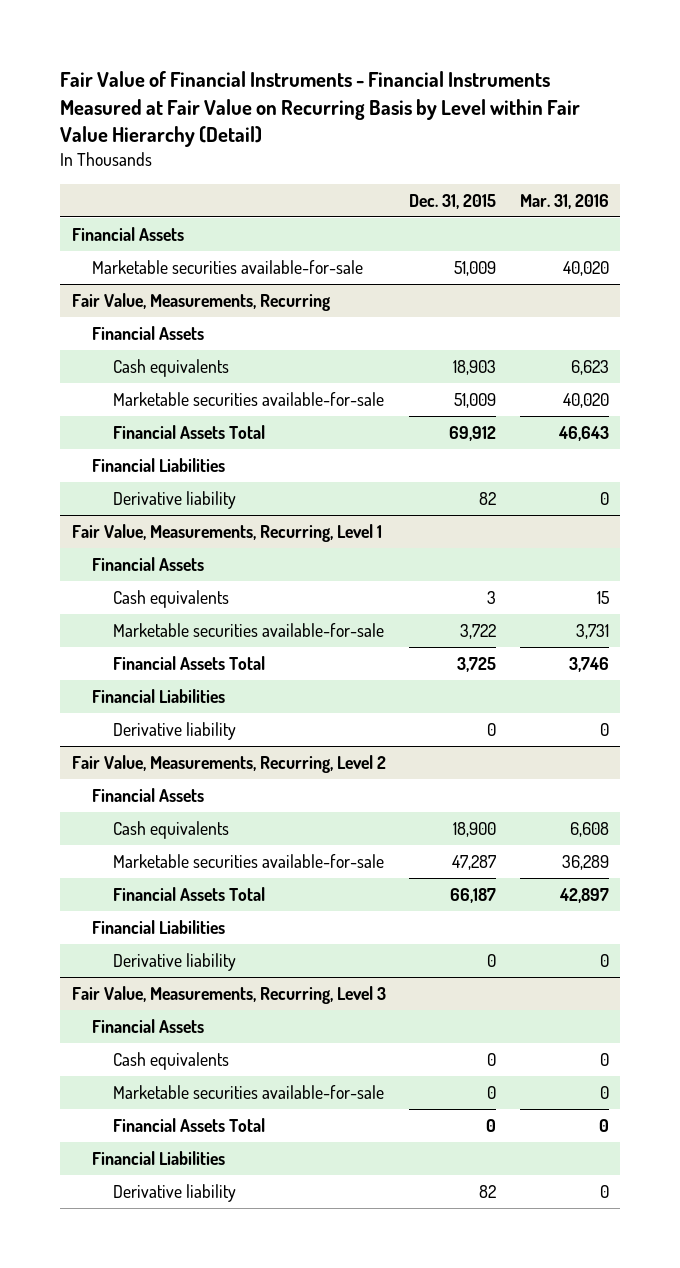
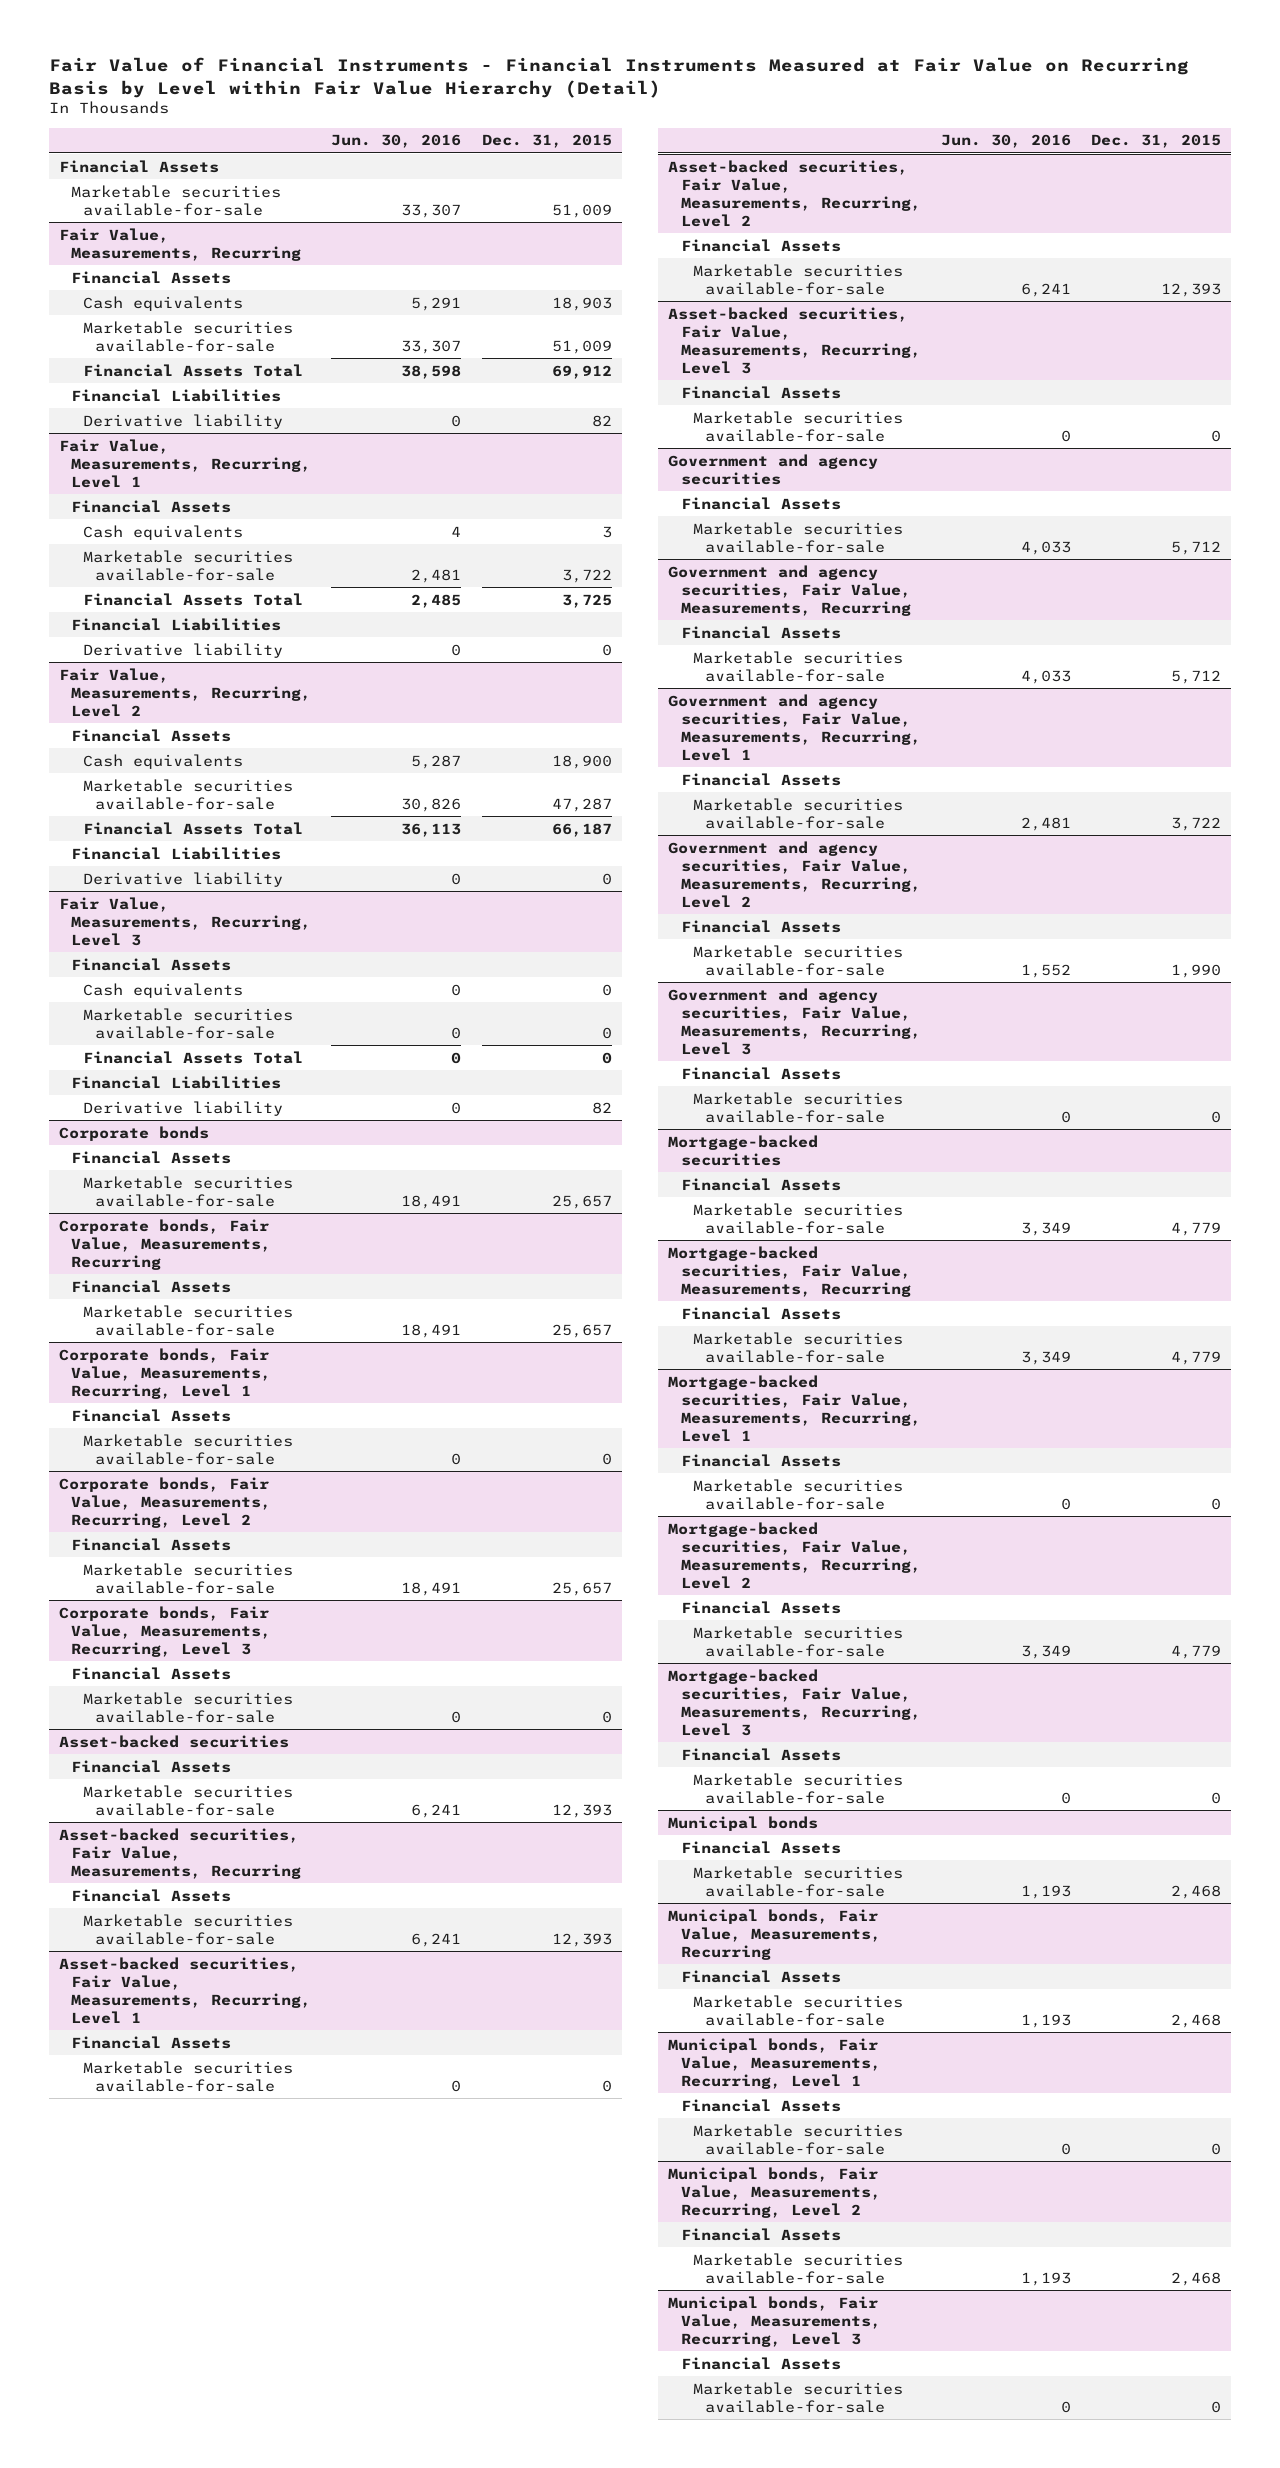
[519,193,609,209] Mar. 31, 2016 -> none
none -> [331,134,462,149] Jun. 30, 2016
none -> [58,1125,209,1141] Corporate bonds
none -> [71,1150,232,1164] Financial Assets
none -> [83,1175,294,1207] Marketable securities available-for-sale
none -> [58,1218,272,1270] Corporate bonds, Fair Value, Measurements, Recurring
none -> [71,1279,232,1293] Financial Assets
none -> [83,1304,294,1336] Marketable securities available-for-sale
none -> [58,1347,272,1399] Corporate bonds, Fair Value, Measurements, Recurring, Level 1
none -> [71,1408,232,1422] Financial Assets
none -> [83,1433,294,1465] Marketable securities available-for-sale
none -> [58,1476,272,1528] Corporate bonds, Fair Value, Measurements, Recurring, Level 2
none -> [71,1537,232,1551] Financial Assets
none -> [83,1562,294,1594] Marketable securities available-for-sale
none -> [58,1605,272,1657] Corporate bonds, Fair Value, Measurements, Recurring, Level 3
none -> [71,1666,232,1680] Financial Assets
none -> [83,1691,294,1723] Marketable securities available-for-sale
none -> [58,1734,289,1748] Asset-backed securities
none -> [71,1759,232,1773] Financial Assets
none -> [83,1784,294,1816] Marketable securities available-for-sale
none -> [58,1827,302,1879] Asset-backed securities, Fair Value, Measurements, Recurring
none -> [71,1888,232,1902] Financial Assets
none -> [83,1913,294,1945] Marketable securities available-for-sale
none -> [58,1956,312,2024] Asset-backed securities, Fair Value, Measurements, Recurring, Level 1
none -> [71,2035,232,2049] Financial Assets
none -> [83,2060,294,2092] Marketable securities available-for-sale
none -> [668,159,921,227] Asset-backed securities, Fair Value, Measurements, Recurring, Level 2
none -> [680,238,841,252] Financial Assets
none -> [692,263,903,295] Marketable securities available-for-sale
none -> [668,306,921,374] Asset-backed securities, Fair Value, Measurements, Recurring, Level 3
none -> [680,385,841,399] Financial Assets
none -> [692,410,903,442] Marketable securities available-for-sale
none -> [668,453,879,485] Government and agency securities
none -> [680,496,841,510] Financial Assets
none -> [692,521,903,553] Marketable securities available-for-sale
none -> [668,564,911,616] Government and agency securities, Fair Value, Measurements, Recurring
none -> [680,625,841,639] Financial Assets
none -> [692,650,903,682] Marketable securities available-for-sale
none -> [668,693,921,761] Government and agency securities, Fair Value, Measurements, Recurring, Level 1
none -> [680,772,841,786] Financial Assets
none -> [692,797,903,829] Marketable securities available-for-sale
none -> [668,840,921,908] Government and agency securities, Fair Value, Measurements, Recurring, Level 2
none -> [680,919,841,933] Financial Assets
none -> [692,944,903,976] Marketable securities available-for-sale
none -> [668,987,921,1055] Government and agency securities, Fair Value, Measurements, Recurring, Level 3
none -> [680,1066,841,1080] Financial Assets
none -> [692,1091,903,1123] Marketable securities available-for-sale
none -> [668,1134,819,1166] Mortgage-backed securities
none -> [680,1177,841,1191] Financial Assets
none -> [692,1202,903,1234] Marketable securities available-for-sale
none -> [668,1245,911,1297] Mortgage-backed securities, Fair Value, Measurements, Recurring
none -> [680,1306,841,1320] Financial Assets
none -> [692,1331,903,1363] Marketable securities available-for-sale
none -> [668,1374,921,1442] Mortgage-backed securities, Fair Value, Measurements, Recurring, Level 1
none -> [680,1453,841,1467] Financial Assets
none -> [692,1478,903,1510] Marketable securities available-for-sale
none -> [668,1521,921,1589] Mortgage-backed securities, Fair Value, Measurements, Recurring, Level 2
none -> [680,1600,841,1614] Financial Assets
none -> [692,1625,903,1657] Marketable securities available-for-sale
none -> [668,1668,921,1736] Mortgage-backed securities, Fair Value, Measurements, Recurring, Level 3
none -> [680,1747,841,1761] Financial Assets
none -> [692,1772,903,1804] Marketable securities available-for-sale
none -> [668,1815,819,1831] Municipal bonds
none -> [680,1840,841,1854] Financial Assets
none -> [692,1865,903,1897] Marketable securities available-for-sale
none -> [668,1908,881,1960] Municipal bonds, Fair Value, Measurements, Recurring
none -> [680,1969,841,1983] Financial Assets
none -> [692,1994,903,2026] Marketable securities available-for-sale
none -> [668,2037,881,2089] Municipal bonds, Fair Value, Measurements, Recurring, Level 1
none -> [680,2098,841,2112] Financial Assets
none -> [692,2123,903,2155] Marketable securities available-for-sale
none -> [668,2166,881,2218] Municipal bonds, Fair Value, Measurements, Recurring, Level 2
none -> [680,2227,841,2241] Financial Assets
none -> [692,2252,903,2284] Marketable securities available-for-sale
none -> [668,2295,881,2347] Municipal bonds, Fair Value, Measurements, Recurring, Level 3
none -> [680,2356,841,2370] Financial Assets
none -> [692,2381,903,2413] Marketable securities available-for-sale

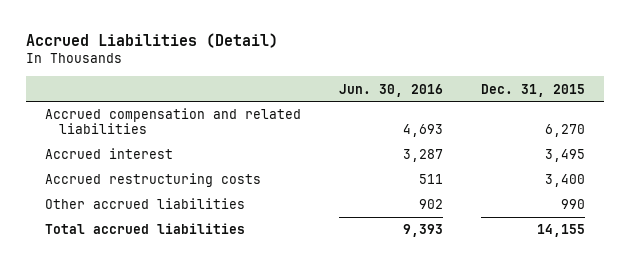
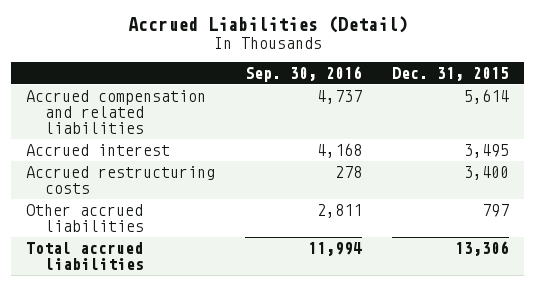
[338,83,443,97] Jun. 30, 2016 -> none
none -> [245,65,363,82] Sep. 30, 2016
[545,124,586,138] 6,270 -> [463,89,509,105] 5,614
[561,199,586,210] 990 -> [481,204,509,218] 797
[537,224,586,238] 14,155 -> [454,241,509,257] 13,306

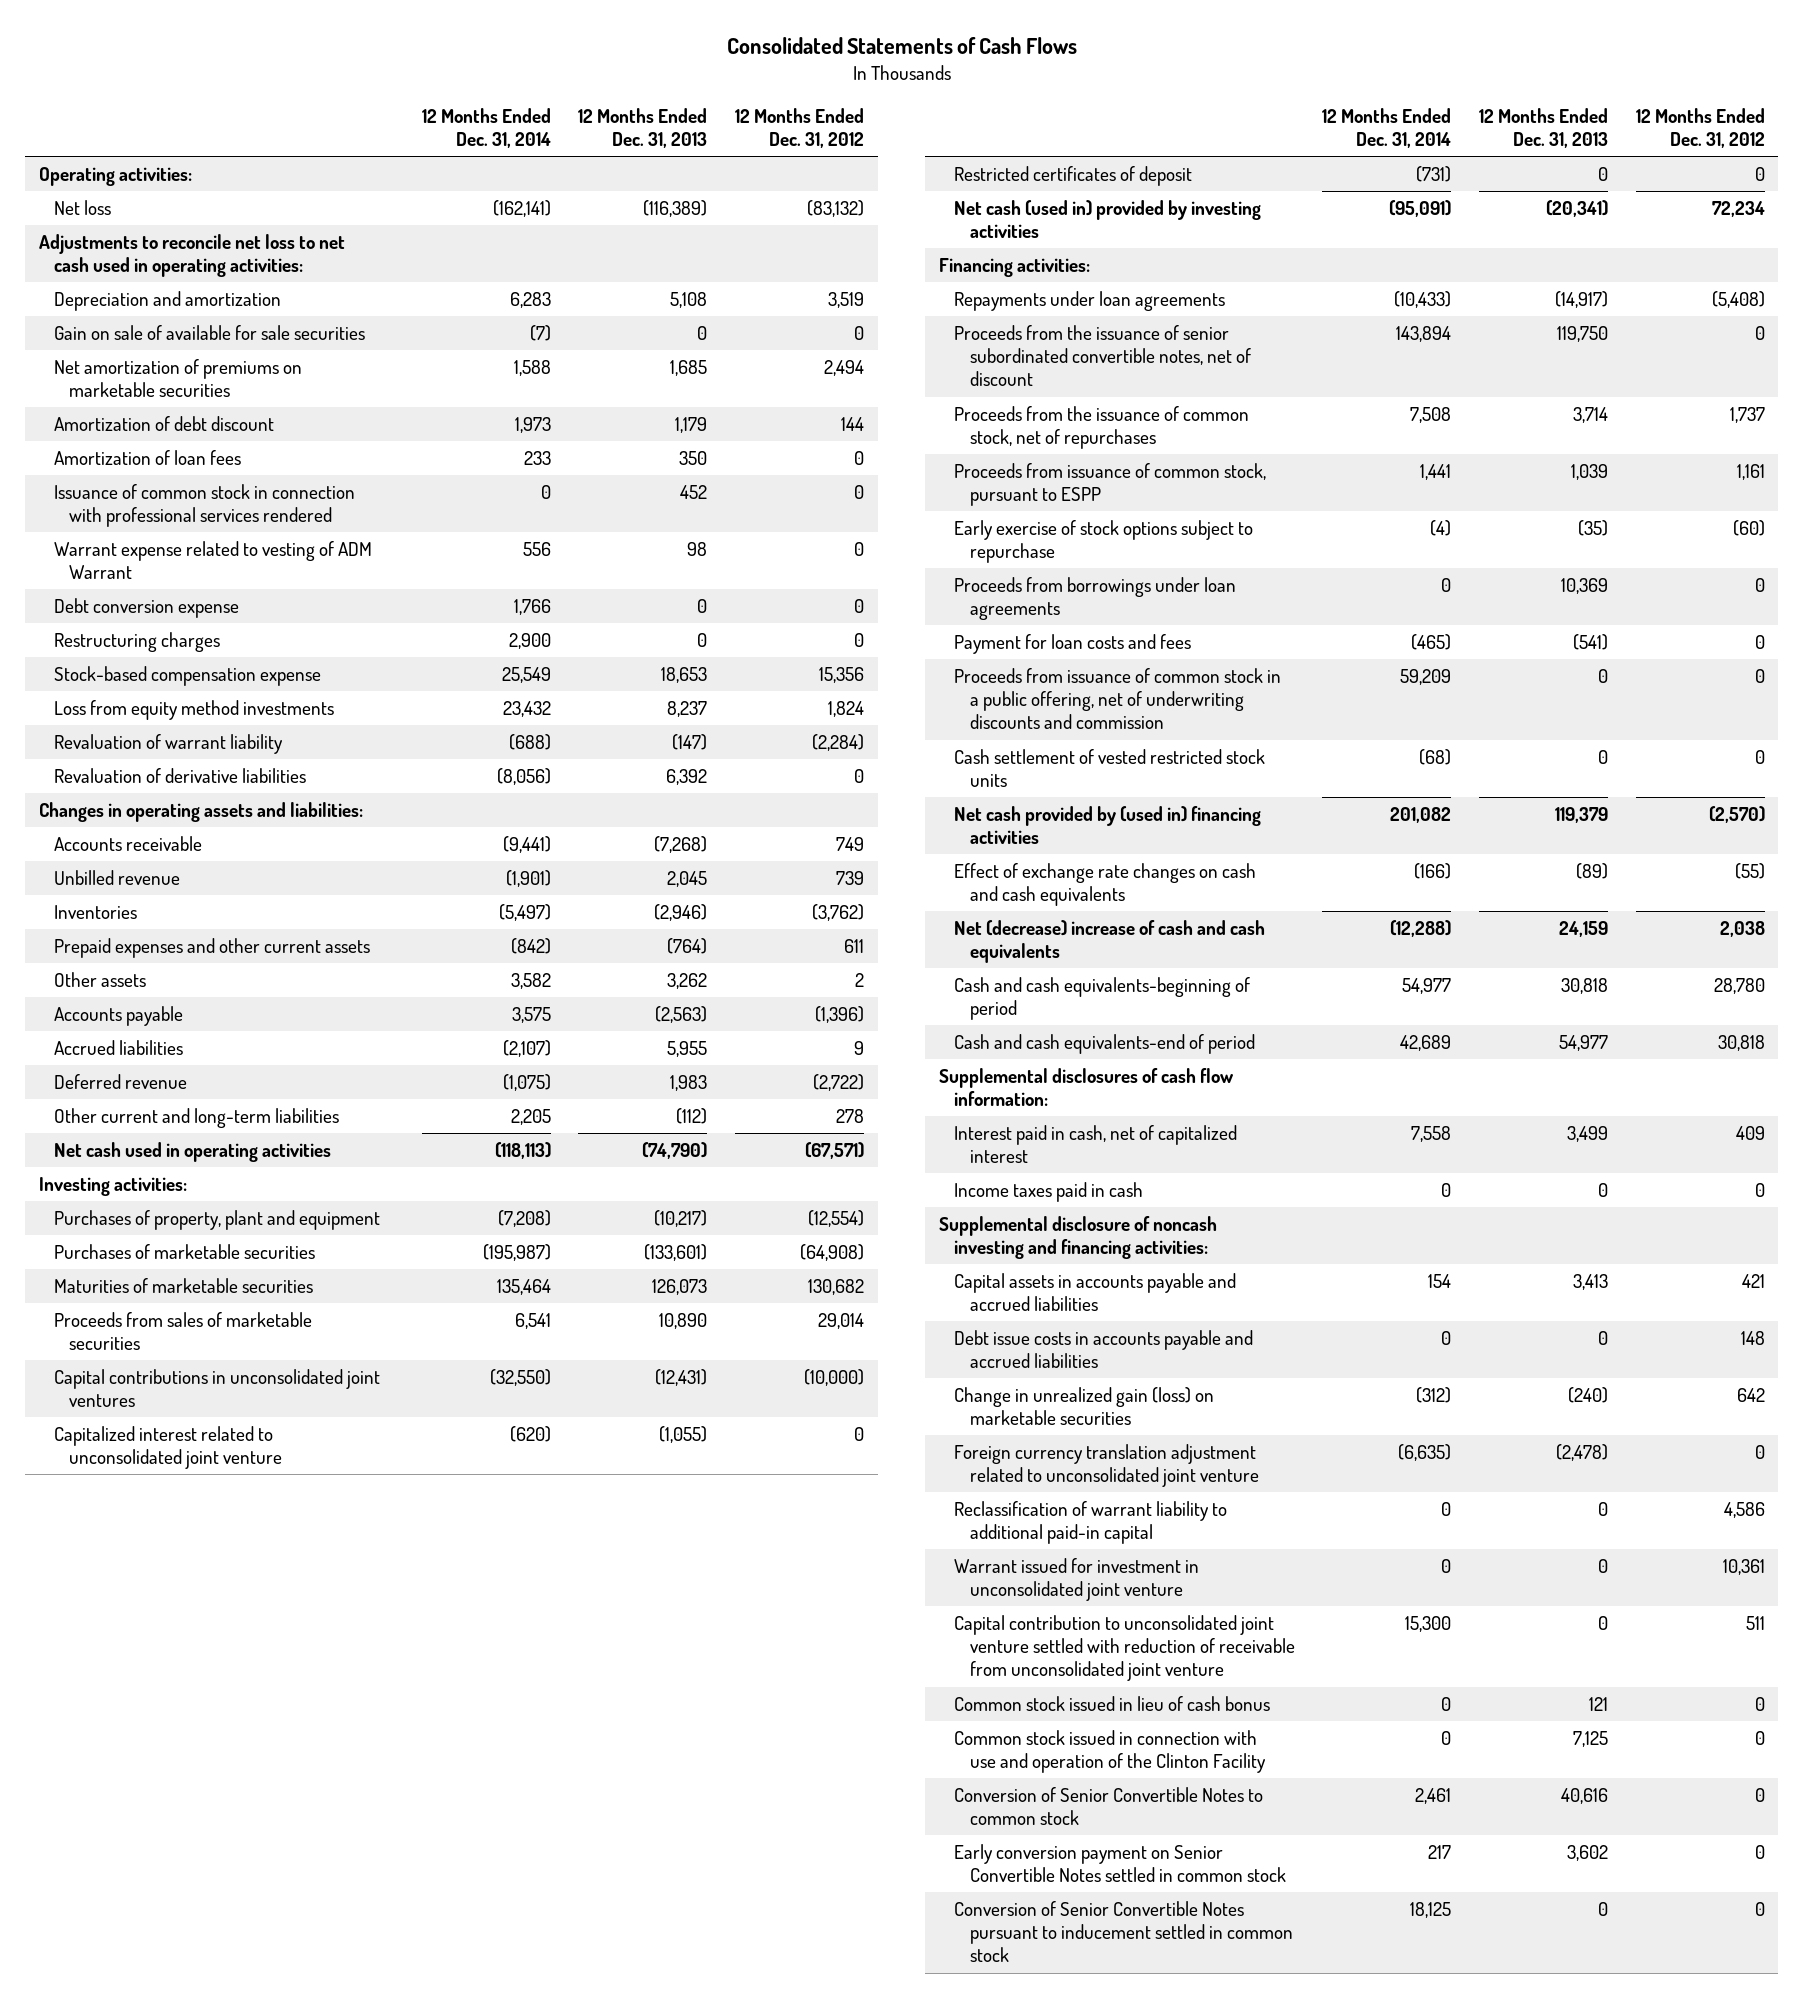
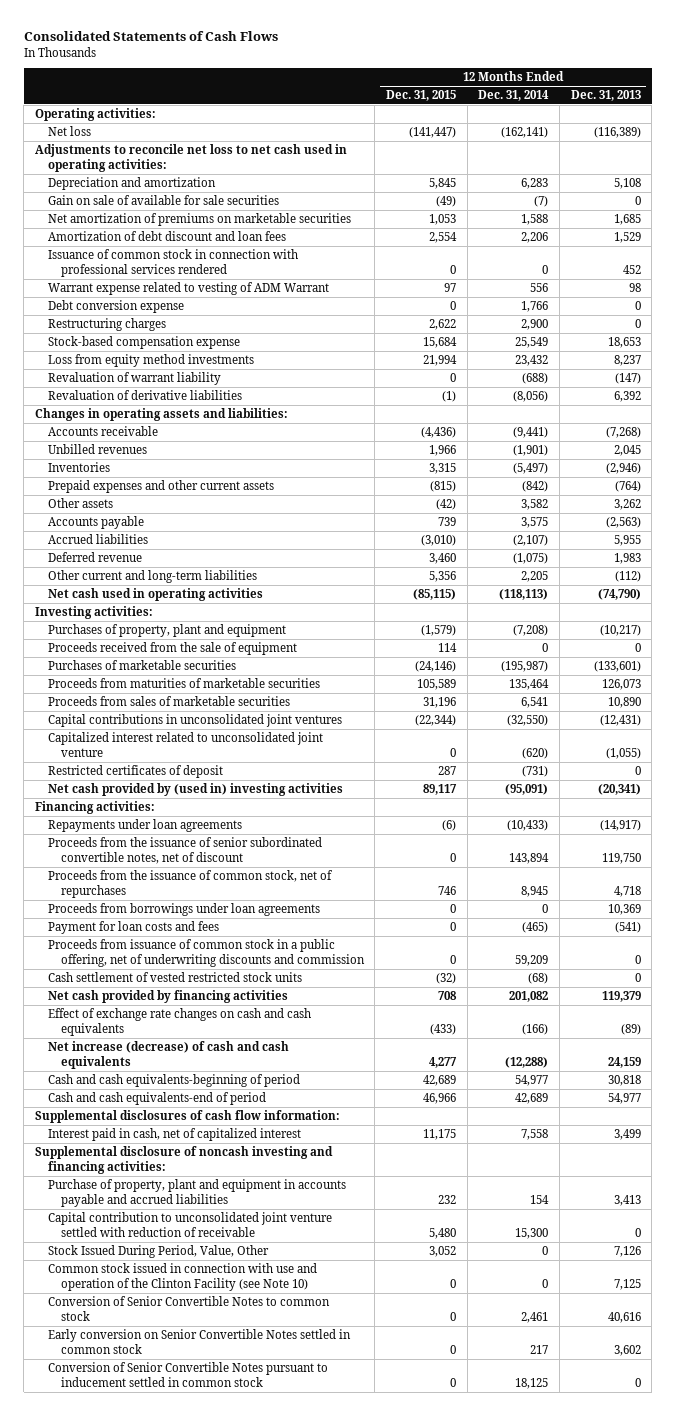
[735,108,865,149] 12 Months Ended Dec. 31, 2012 -> none
none -> [385,90,456,102] Dec. 31, 2015
[53,450,241,466] Amortization of loan fees -> none
[53,416,274,432] Amortization of debt discount -> [47,231,286,242] Amortization of debt discount and loan fees
[514,417,551,434] 1,973 -> [521,232,549,244] 2,206
[675,417,708,434] 1,179 -> [613,232,641,244] 1,529
[53,870,180,886] Unbilled revenue -> [47,444,147,455] Unbilled revenues
none -> [47,642,297,656] Proceeds received from the sale of equipment
[53,1278,313,1294] Maturities of marketable securities -> [47,678,320,689] Proceeds from maturities of marketable securities
[954,200,1262,239] Net cash (used in) provided by investing activities -> [47,783,343,797] Net cash provided by (used in) investing activities
[954,463,1267,507] Proceeds from issuance of common stock, pursuant to ESPP -> none
[954,520,1254,564] Early exercise of stock options subject to repurchase -> none
[1410,407,1452,424] 7,508 -> [521,885,549,897] 8,945
[1572,407,1608,424] 3,714 -> [613,885,641,897] 4,718
[954,806,1262,845] Net cash provided by (used in) financing activities -> [47,990,288,1004] Net cash provided by financing activities
[954,920,1266,964] Net (decrease) increase of cash and cash equivalents -> [47,1041,289,1069] Net increase (decrease) of cash and cash equivalents
[954,1182,1144,1203] Income taxes paid in cash -> none
[954,1330,1254,1369] Debt issue costs in accounts payable and accrued liabilities -> none
[954,1387,1215,1426] Change in unrealized gain (loss) on marketable securities -> none
[954,1444,1259,1488] Foreign currency translation adjustment related to unconsolidated joint venture -> none
[954,1501,1228,1545] Reclassification of warrant liability to additional paid-in capital -> none
[954,1558,1200,1602] Warrant issued for investment in unconsolidated joint venture -> none
[954,1696,1271,1712] Common stock issued in lieu of cash bonus -> none
[954,1273,1237,1312] Capital assets in accounts payable and accrued liabilities -> [47,1179,346,1207] Purchase of property, plant and equipment in accounts payable and accrued liabilities
[954,1615,1295,1682] Capital contribution to unconsolidated joint venture settled with reduction of receivable from unconsolidated joint venture -> [47,1212,332,1237] Capital contribution to unconsolidated joint venture settled with reduction of receivable
none -> [47,1245,269,1259] Stock Issued During Period, Value, Other
[954,1730,1266,1774] Common stock issued in connection with use and operation of the Clinton Facility -> [47,1263,317,1291] Common stock issued in connection with use and operation of the Clinton Facility (see Note 10)
[954,1844,1286,1883] Early conversion payment on Senior Convertible Notes settled in common stock -> [47,1329,351,1354] Early conversion on Senior Convertible Notes settled in common stock

